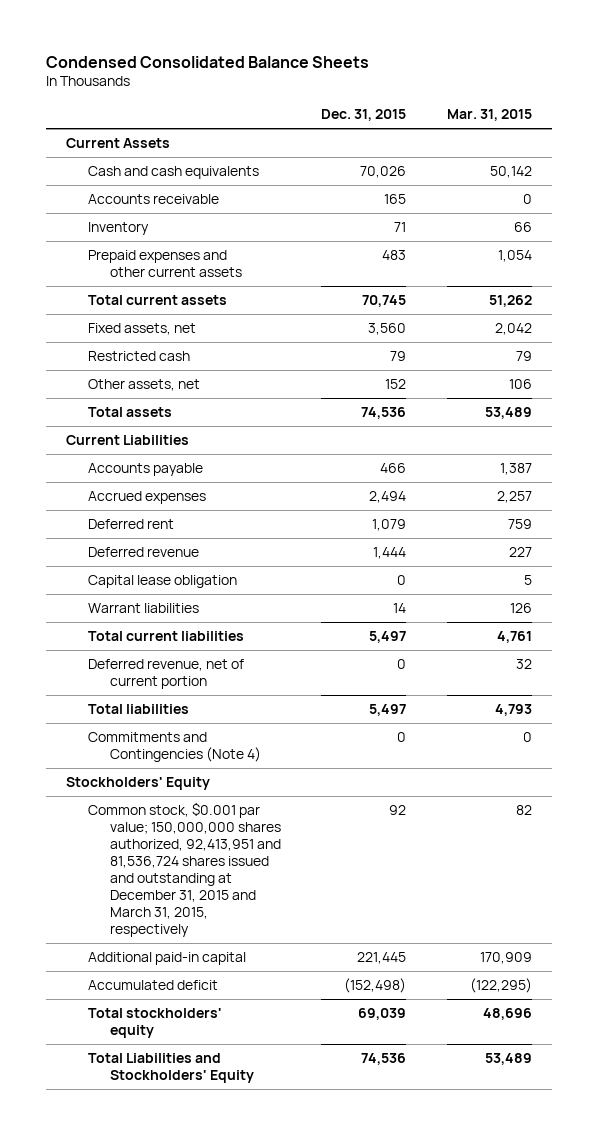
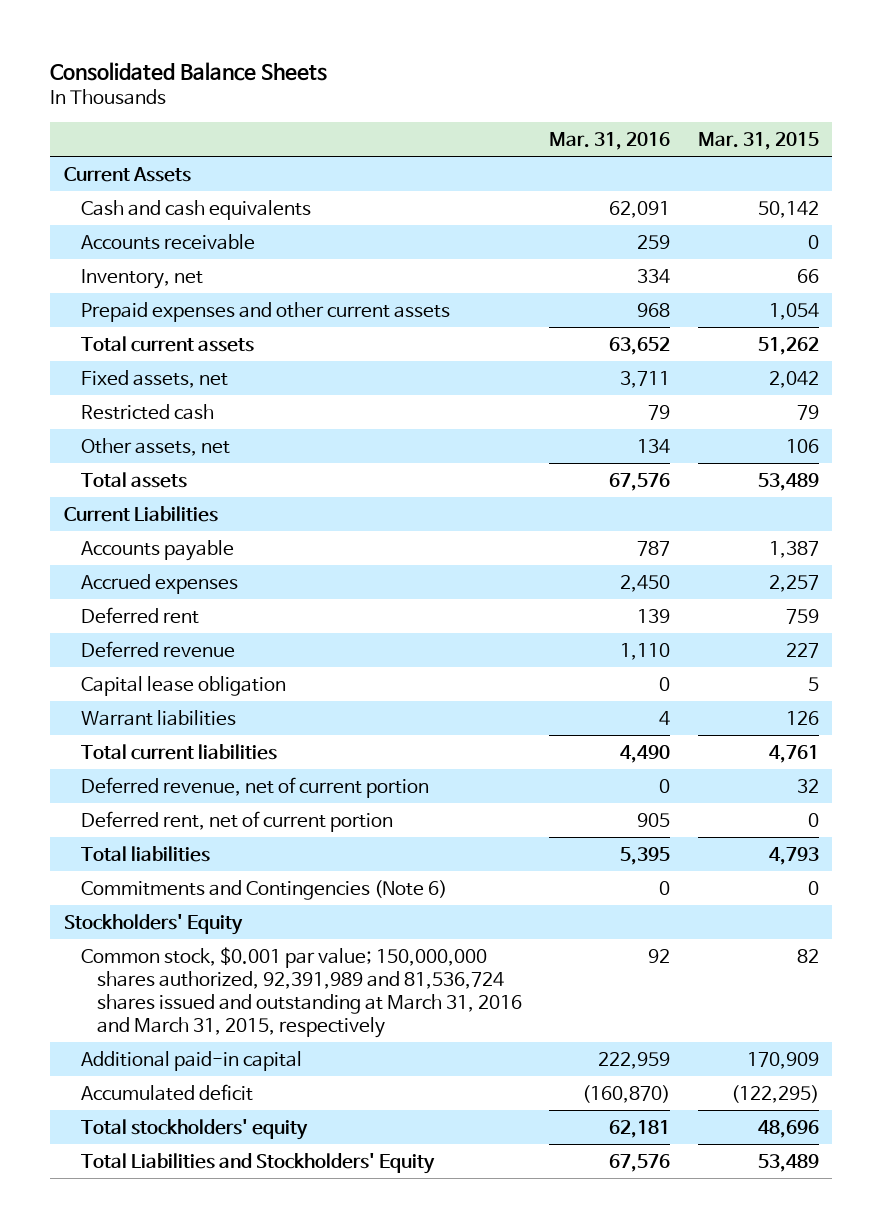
[46,55,370,68] Condensed Consolidated Balance Sheets -> [50,61,328,81] Consolidated Balance Sheets
[321,109,407,122] Dec. 31, 2015 -> none
none -> [549,131,671,150] Mar. 31, 2016
[88,221,150,235] Inventory -> [80,268,203,289] Inventory, net
none -> [80,810,393,832] Deferred rent, net of current portion
[88,731,262,763] Commitments and Contingencies (Note 4) -> [80,879,447,900] Commitments and Contingencies (Note 6)
[88,801,282,938] Common stock, $0.001 par value; 150,000,000 shares authorized, 92,413,951 and 81,536,724 shares issued and outstanding at December 31, 2015 and March 31, 2015, respectively -> [80,946,523,1038] Common stock, $0.001 par value; 150,000,000 shares authorized, 92,391,989 and 81,536,724 shares issued and outstanding at March 31, 2016 and March 31, 2015, respectively

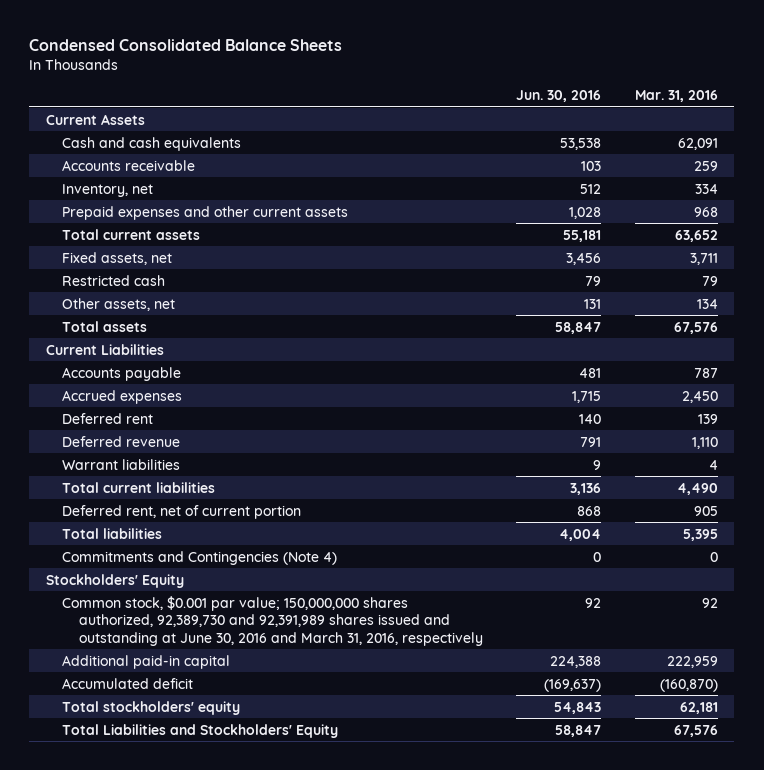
[50,61,328,81] Consolidated Balance Sheets -> [29,38,343,51] Condensed Consolidated Balance Sheets
[697,131,819,150] Mar. 31, 2015 -> none
none -> [516,90,602,103] Jun. 30, 2016
[80,675,286,696] Capital lease obligation -> none
[80,776,429,798] Deferred revenue, net of current portion -> none
[80,879,447,900] Commitments and Contingencies (Note 6) -> [62,550,338,565] Commitments and Contingencies (Note 4)
[80,946,523,1038] Common stock, $0.001 par value; 150,000,000 shares authorized, 92,391,989 and 81,536,724 shares issued and outstanding at March 31, 2016 and March 31, 2015, respectively -> [62,595,484,646] Common stock, $0.001 par value; 150,000,000 shares authorized, 92,389,730 and 92,391,989 shares issued and outstanding at June 30, 2016 and March 31, 2016, respectively

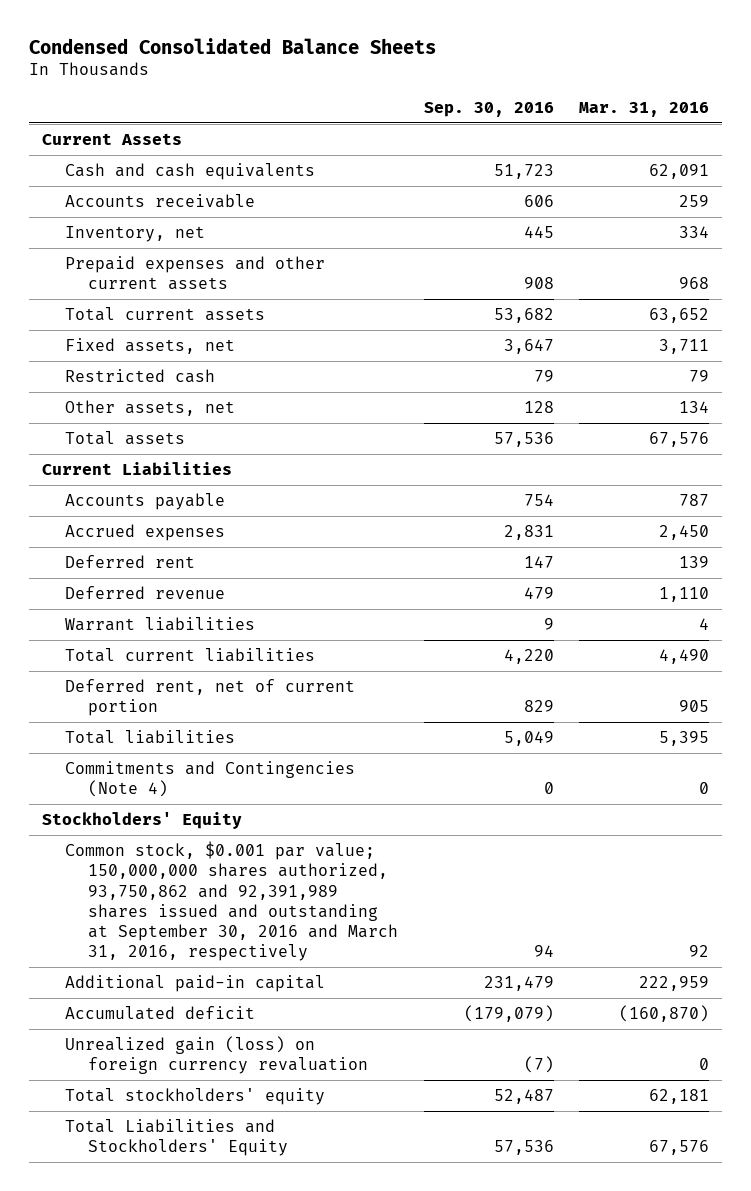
[516,90,602,103] Jun. 30, 2016 -> none
none -> [423,101,554,117] Sep. 30, 2016
[62,595,484,646] Common stock, $0.001 par value; 150,000,000 shares authorized, 92,389,730 and 92,391,989 shares issued and outstanding at June 30, 2016 and March 31, 2016, respectively -> [64,841,398,962] Common stock, $0.001 par value; 150,000,000 shares authorized, 93,750,862 and 92,391,989 shares issued and outstanding at September 30, 2016 and March 31, 2016, respectively
none -> [64,1036,368,1075] Unrealized gain (loss) on foreign currency revaluation

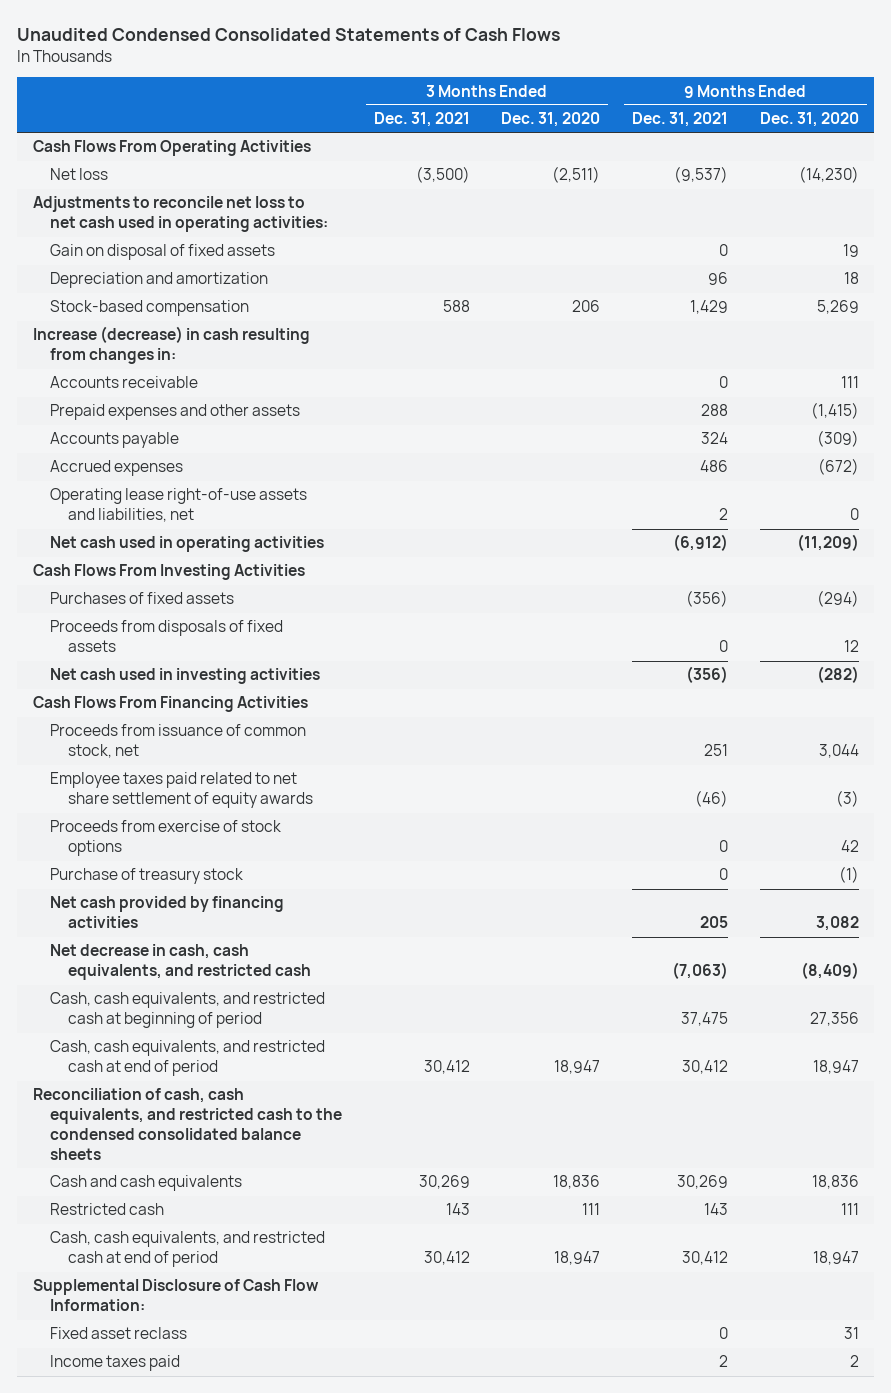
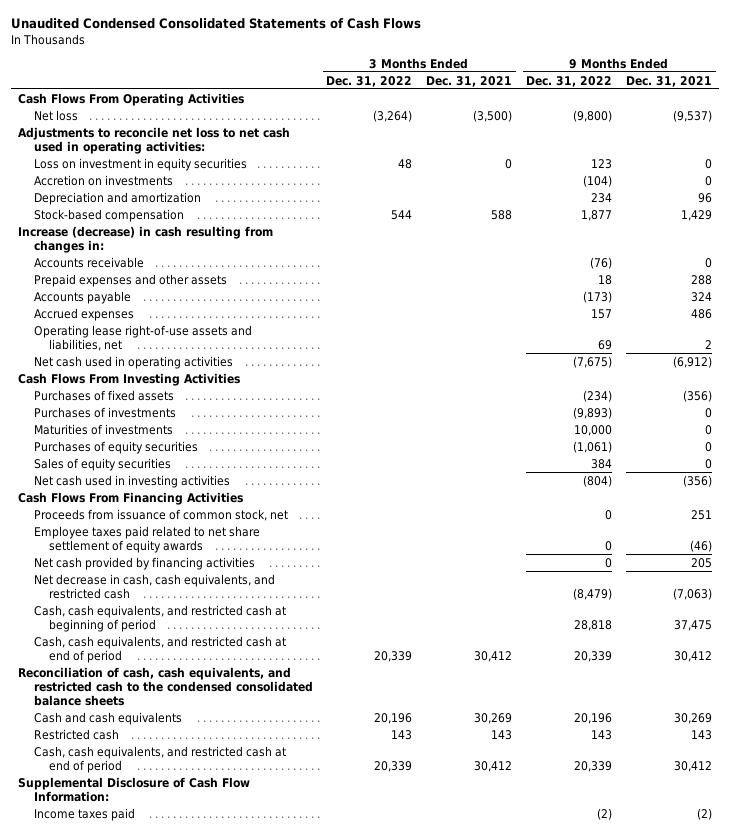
[501,112,601,128] Dec. 31, 2020 -> none
[759,112,859,128] Dec. 31, 2020 -> none
none -> [326,75,413,87] Dec. 31, 2022
none -> [526,75,613,87] Dec. 31, 2022
[50,244,276,261] Gain on disposal of fixed assets -> none
none -> [33,157,247,171] Loss on investment in equity securities
none -> [33,174,173,186] Accretion on investments
[50,620,284,653] Proceeds from disposals of fixed assets -> none
none -> [33,406,176,418] Purchases of investments
none -> [33,423,173,435] Maturities of investments
none -> [33,440,198,454] Purchases of equity securities
none -> [33,457,171,471] Sales of equity securities
[50,820,282,857] Proceeds from exercise of stock options -> none
[50,868,244,885] Purchase of treasury stock -> none
[50,1327,188,1340] Fixed asset reclass -> none
[719,1355,729,1368] 2 -> [697,807,713,820] (2)

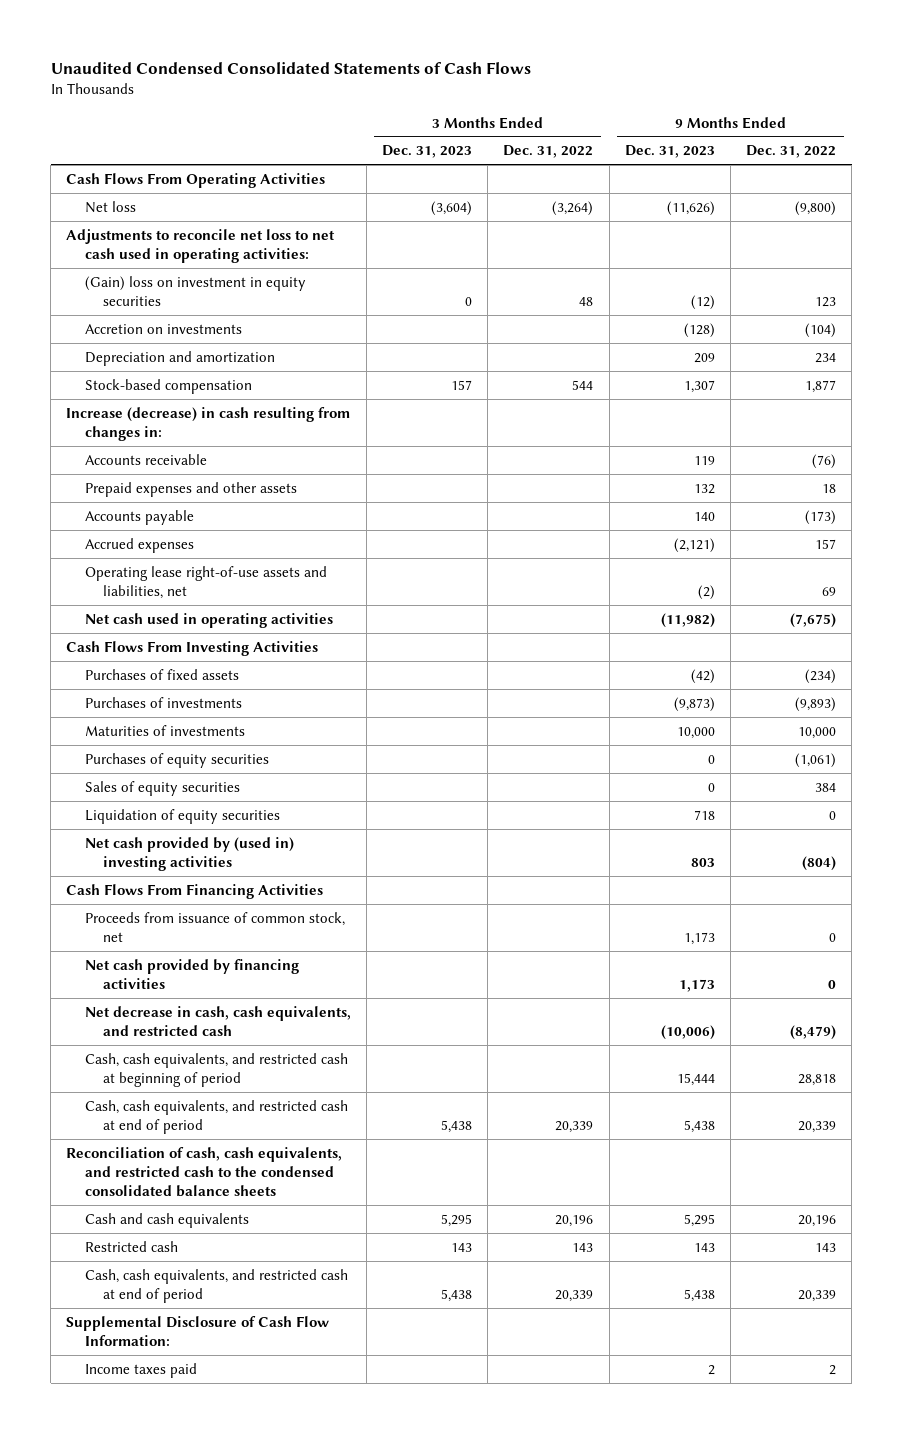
[426,75,513,87] Dec. 31, 2021 -> none
[626,75,713,87] Dec. 31, 2021 -> none
none -> [382,145,473,159] Dec. 31, 2023
none -> [624,145,715,159] Dec. 31, 2023
[33,157,247,171] Loss on investment in equity securities -> [84,275,306,307] (Gain) loss on investment in equity securities
none -> [84,808,280,824] Liquidation of equity securities
[33,474,230,488] Net cash used in investing activities -> [84,836,294,872] Net cash provided by (used in) investing activities
[33,525,260,553] Employee taxes paid related to net share settlement of equity awards -> none
[597,807,613,820] (2) -> [829,1364,837,1375] 2

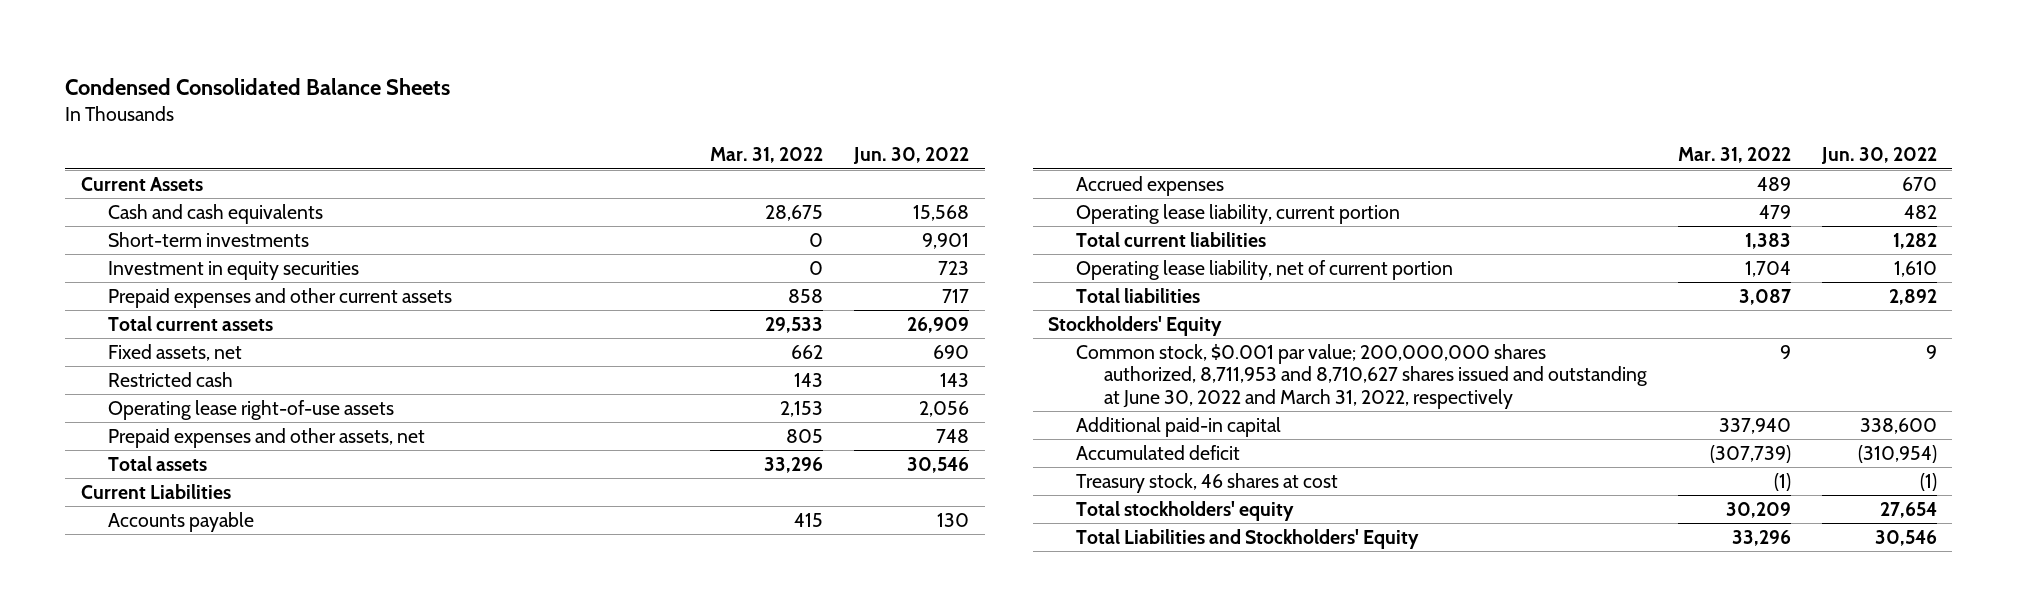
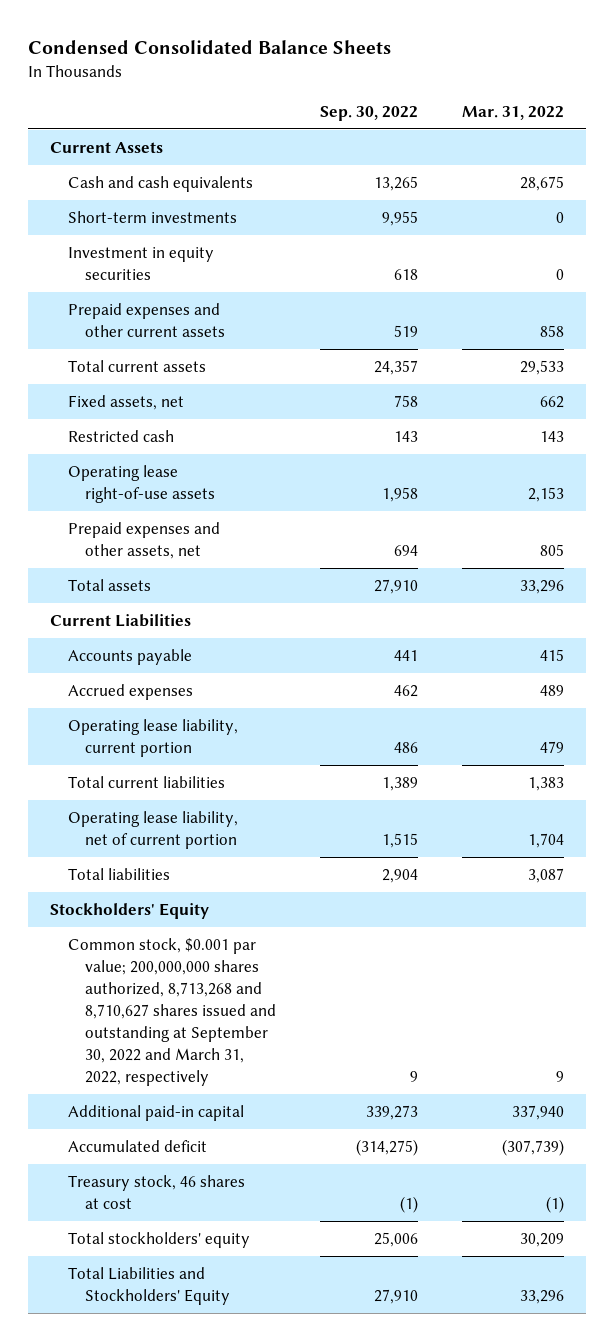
[853,147,970,165] Jun. 30, 2022 -> none
none -> [320,106,419,122] Sep. 30, 2022
[1075,343,1647,410] Common stock, $0.001 par value; 200,000,000 shares authorized, 8,711,953 and 8,710,627 shares issued and outstanding at June 30, 2022 and March 31, 2022, respectively -> [67,937,277,1087] Common stock, $0.001 par value; 200,000,000 shares authorized, 8,713,268 and 8,710,627 shares issued and outstanding at September 30, 2022 and March 31, 2022, respectively

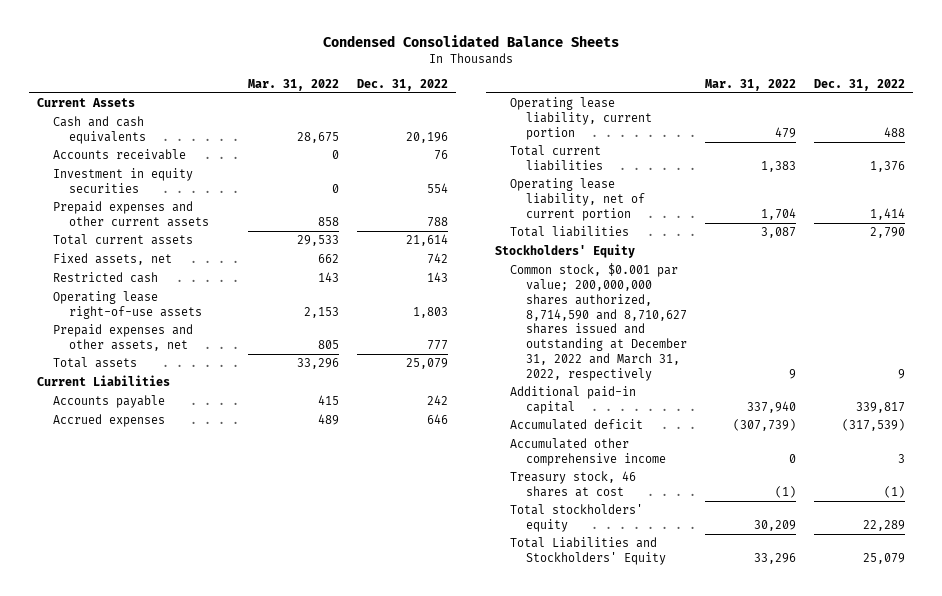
[320,106,419,122] Sep. 30, 2022 -> none
none -> [356,78,448,91] Dec. 31, 2022
[67,210,237,223] Short-term investments -> none
none -> [53,149,187,161] Accounts receivable
[67,937,277,1087] Common stock, $0.001 par value; 200,000,000 shares authorized, 8,713,268 and 8,710,627 shares issued and outstanding at September 30, 2022 and March 31, 2022, respectively -> [510,263,688,381] Common stock, $0.001 par value; 200,000,000 shares authorized, 8,714,590 and 8,710,627 shares issued and outstanding at December 31, 2022 and March 31, 2022, respectively
none -> [510,438,667,467] Accumulated other comprehensive income

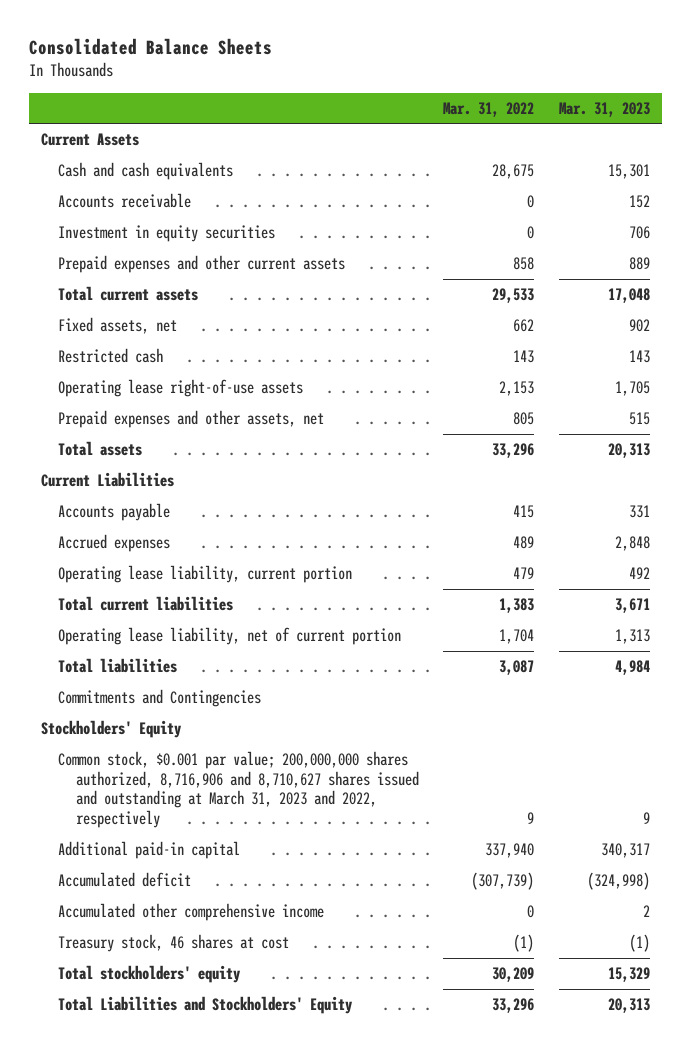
[323,34,620,47] Condensed Consolidated Balance Sheets -> [28,38,272,56] Consolidated Balance Sheets
[356,78,448,91] Dec. 31, 2022 -> none
none -> [558,101,650,117] Mar. 31, 2023
none -> [58,689,262,708] Commitments and Contingencies
[510,263,688,381] Common stock, $0.001 par value; 200,000,000 shares authorized, 8,714,590 and 8,710,627 shares issued and outstanding at December 31, 2022 and March 31, 2022, respectively -> [58,751,419,828] Common stock, $0.001 par value; 200,000,000 shares authorized, 8,716,906 and 8,710,627 shares issued and outstanding at March 31, 2023 and 2022, respectively

